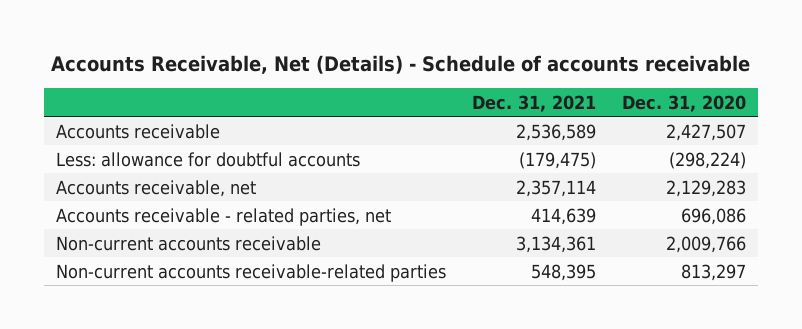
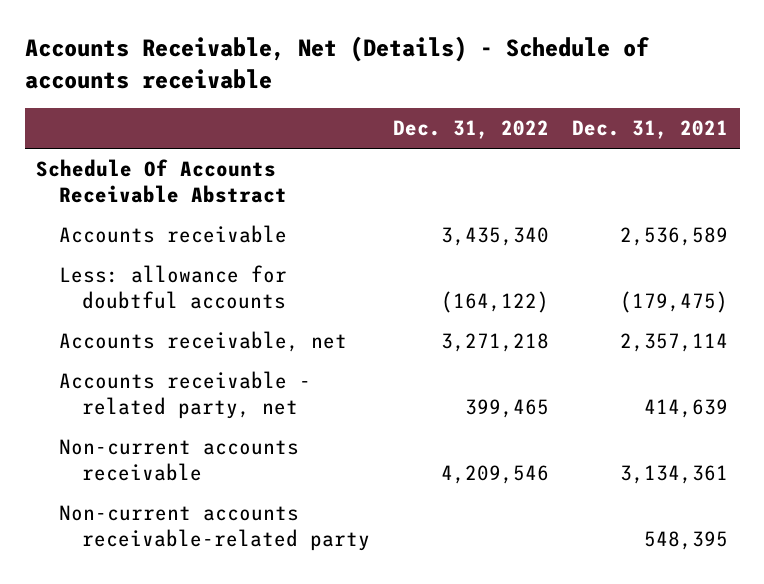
[621,94,746,112] Dec. 31, 2020 -> none
none -> [393,120,550,140] Dec. 31, 2022
none -> [36,159,288,204] Schedule Of Accounts Receivable Abstract
[56,207,392,226] Accounts receivable - related parties, net -> [59,371,312,420] Accounts receivable - related party, net
[56,263,447,282] Non-current accounts receivable-related parties -> [59,505,371,552] Non-current accounts receivable-related party

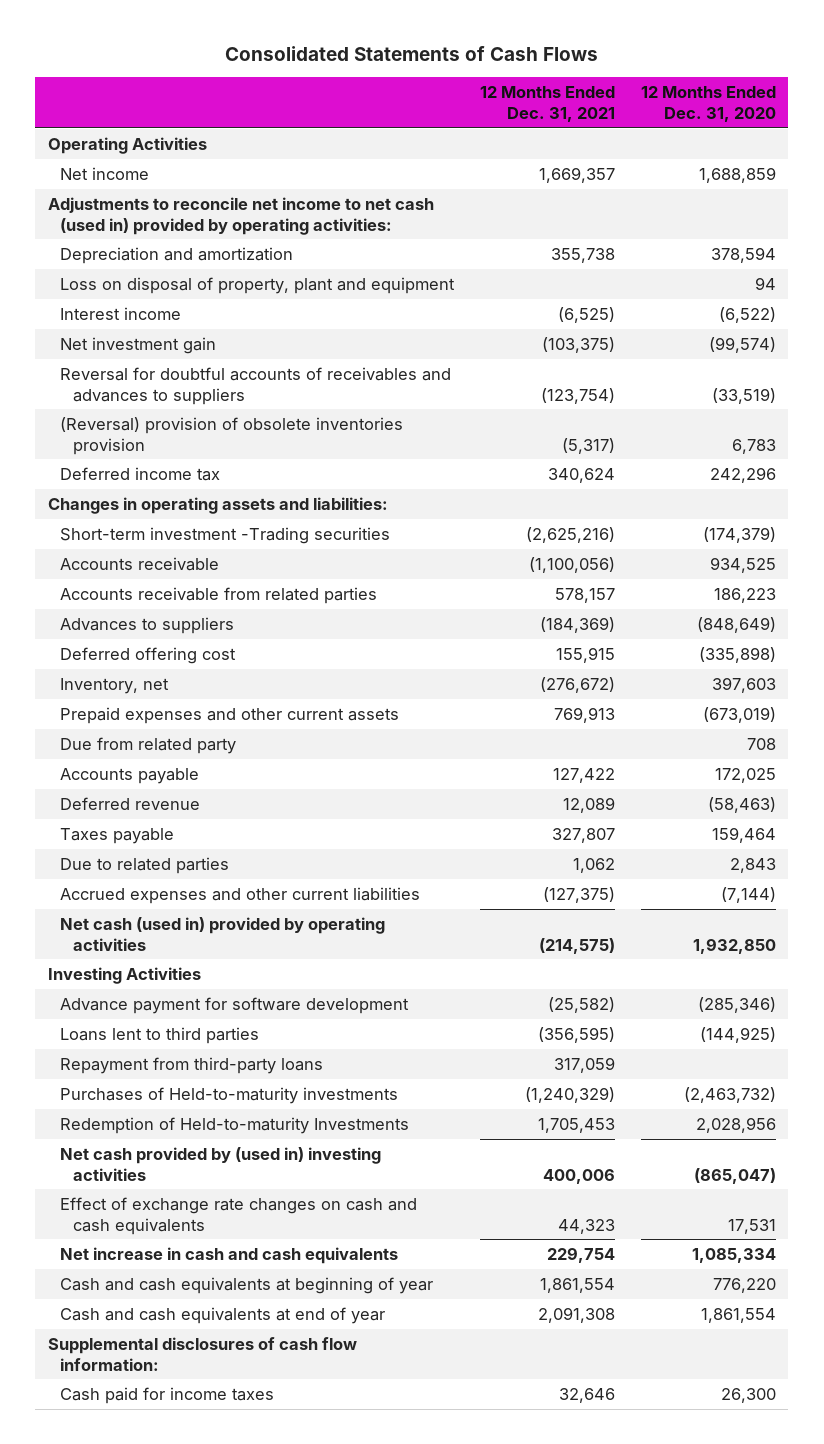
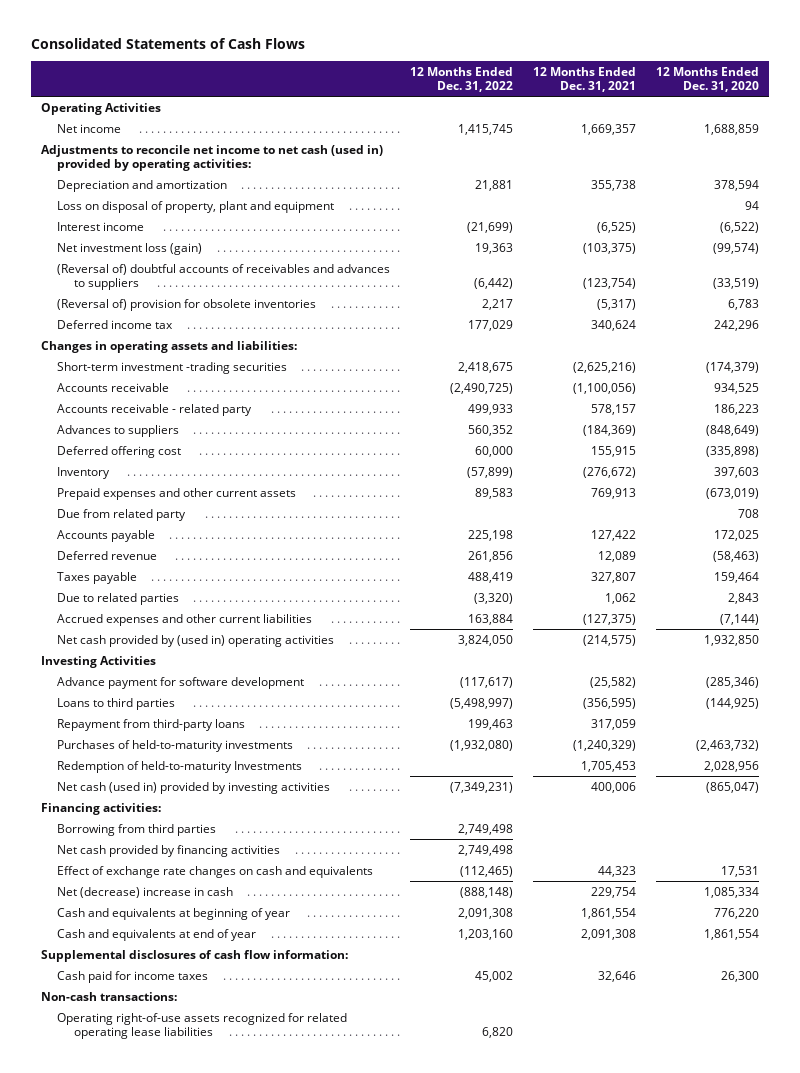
none -> [410,67,514,92] 12 Months Ended Dec. 31, 2022
[60,336,217,354] Net investment gain -> [57,242,203,255] Net investment loss (gain)
[60,366,452,405] Reversal for doubtful accounts of receivables and advances to suppliers -> [57,263,391,290] (Reversal of) doubtful accounts of receivables and advances to suppliers
[60,416,404,455] (Reversal) provision of obsolete inventories provision -> [57,298,317,311] (Reversal of) provision for obsolete inventories
[60,526,391,544] Short-term investment -Trading securities -> [57,361,288,374] Short-term investment -trading securities
[60,586,378,604] Accounts receivable from related parties -> [57,403,253,416] Accounts receivable - related party
[60,677,170,694] Inventory, net -> [57,466,111,479] Inventory
[60,916,386,951] Net cash (used in) provided by operating activities -> [57,634,335,647] Net cash provided by (used in) operating activities
[60,1026,260,1044] Loans lent to third parties -> [57,697,176,710] Loans to third parties
[60,1086,399,1104] Purchases of Held-to-maturity investments -> [57,739,294,752] Purchases of held-to-maturity investments
[60,1116,410,1134] Redemption of Held-to-maturity Investments -> [57,760,303,773] Redemption of held-to-maturity Investments
[60,1146,382,1181] Net cash provided by (used in) investing activities -> [57,781,331,794] Net cash (used in) provided by investing activities
none -> [40,802,161,815] Financing activities:
none -> [57,823,217,836] Borrowing from third parties
none -> [57,844,281,857] Net cash provided by financing activities
[60,1196,418,1235] Effect of exchange rate changes on cash and cash equivalents -> [57,865,374,878] Effect of exchange rate changes on cash and equivalents
[60,1246,399,1264] Net increase in cash and cash equivalents -> [57,886,234,898] Net (decrease) increase in cash
[60,1276,434,1294] Cash and cash equivalents at beginning of year -> [57,907,291,920] Cash and equivalents at beginning of year
[60,1306,386,1324] Cash and cash equivalents at end of year -> [57,928,257,941] Cash and equivalents at end of year
none -> [40,991,177,1001] Non-cash transactions:
none -> [57,1012,348,1039] Operating right-of-use assets recognized for related operating lease liabilities

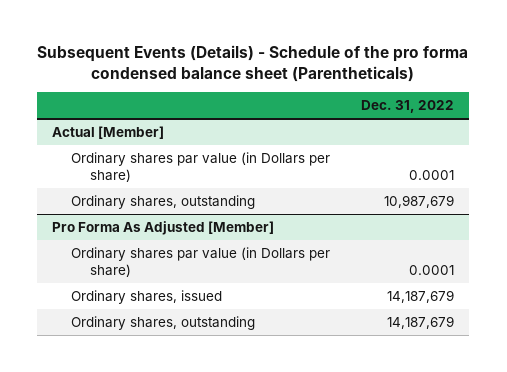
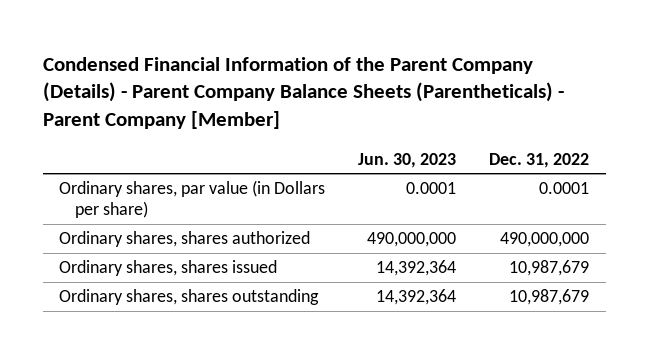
[37,44,469,82] Subsequent Events (Details) - Schedule of the pro forma condensed balance sheet (Parentheticals) -> [42,56,564,130] Condensed Financial Information of the Parent Company (Details) - Parent Company Balance Sheets (Parentheticals) - Parent Company [Member]
none -> [358,152,457,168] Jun. 30, 2023
[52,125,165,139] Actual [Member] -> none
[52,220,275,235] Pro Forma As Adjusted [Member] -> none
[71,246,331,278] Ordinary shares par value (in Dollars per share) -> none
[71,151,331,183] Ordinary shares par value (in Dollars per share) -> [59,180,326,219] Ordinary shares, par value (in Dollars per share)
[71,194,256,209] Ordinary shares, outstanding -> [59,231,311,248] Ordinary shares, shares authorized
[384,194,455,208] 10,987,679 -> [500,232,590,248] 490,000,000
[71,289,223,304] Ordinary shares, issued -> [59,260,278,277] Ordinary shares, shares issued
[387,289,455,303] 14,187,679 -> [509,260,590,277] 10,987,679
[71,315,256,330] Ordinary shares, outstanding -> [59,289,320,306] Ordinary shares, shares outstanding
[387,315,455,329] 14,187,679 -> [509,289,590,306] 10,987,679

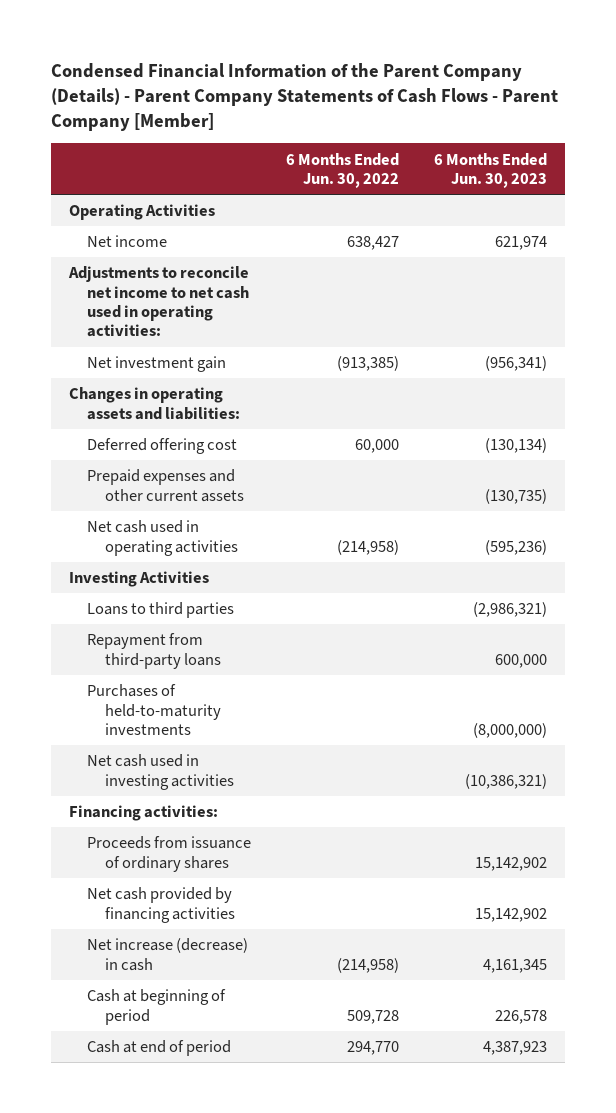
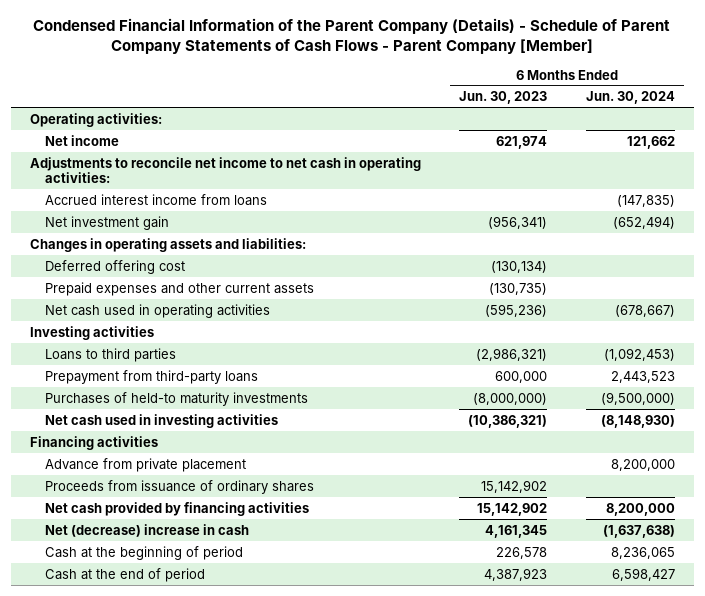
[51,62,559,132] Condensed Financial Information of the Parent Company (Details) - Parent Company Statements of Cash Flows - Parent Company [Member] -> [33,18,671,55] Condensed Financial Information of the Parent Company (Details) - Schedule of Parent Company Statements of Cash Flows - Parent Company [Member]
[286,152,400,188] 6 Months Ended Jun. 30, 2022 -> none
none -> [585,91,675,105] Jun. 30, 2024
[68,204,215,221] Operating Activities -> [30,112,163,127] Operating activities:
[67,266,250,338] Adjustments to reconcile net income to net cash used in operating activities: -> [30,156,422,183] Adjustments to reconcile net income to net cash in operating activities:
none -> [44,193,267,206] Accrued interest income from loans
[68,571,209,588] Investing Activities -> [30,325,155,340] Investing activities
[87,633,222,669] Repayment from third-party loans -> [44,369,258,384] Prepayment from third-party loans
[87,684,222,735] Purchases of held-to-maturity investments -> [44,391,308,406] Purchases of held-to maturity investments
[68,805,218,822] Financing activities: -> [30,435,159,450] Financing activities
none -> [44,457,246,472] Advance from private placement
[87,938,249,971] Net increase (decrease) in cash -> [44,523,249,537] Net (decrease) increase in cash
[87,989,227,1025] Cash at beginning of period -> [44,545,243,560] Cash at the beginning of period
[87,1040,232,1057] Cash at end of period -> [44,567,205,582] Cash at the end of period

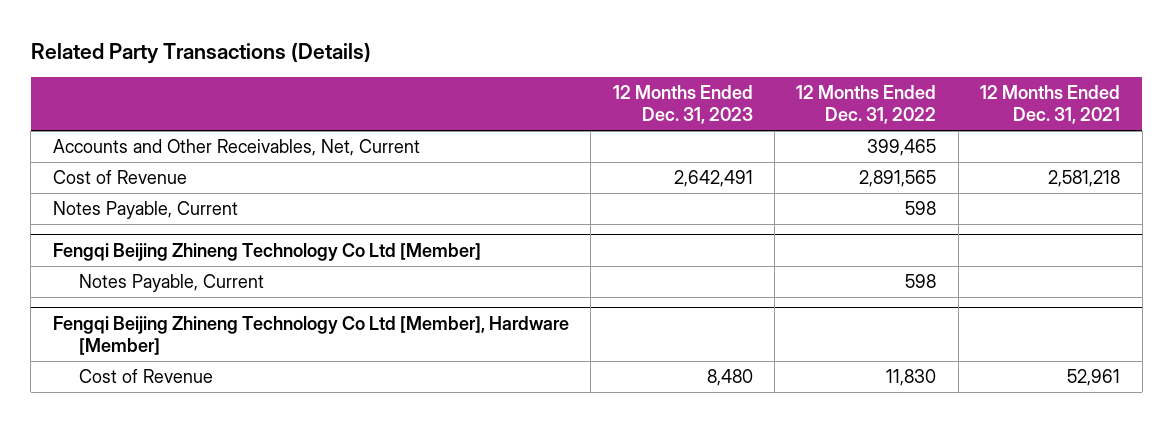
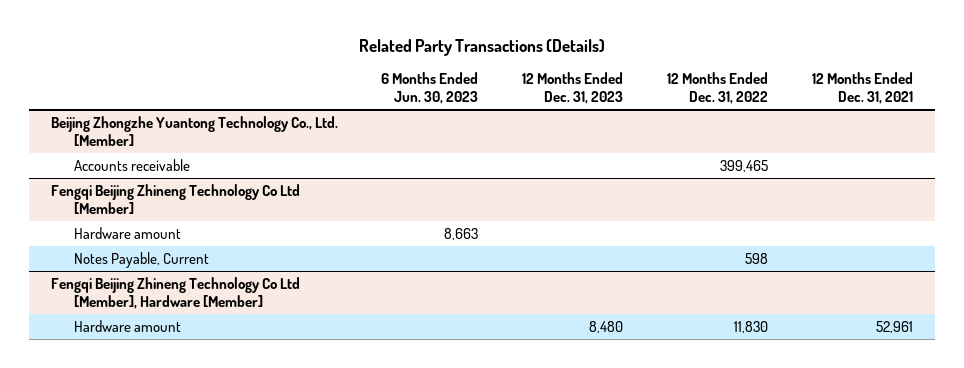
none -> [381,72,479,105] 6 Months Ended Jun. 30, 2023
[52,170,187,185] Cost of Revenue -> none
[52,201,238,220] Notes Payable, Current -> none
none -> [50,115,338,146] Beijing Zhongzhe Yuantong Technology Co., Ltd. [Member]
[52,139,420,157] Accounts and Other Receivables, Net, Current -> [74,158,191,171] Accounts receivable
none -> [74,226,182,239] Hardware amount
[79,369,214,384] Cost of Revenue -> [74,319,182,332] Hardware amount

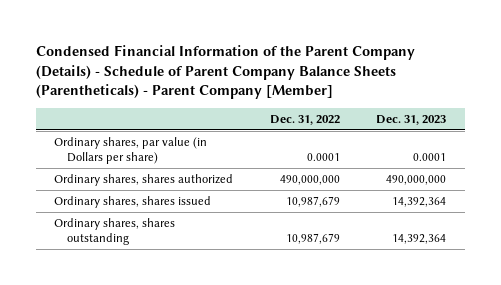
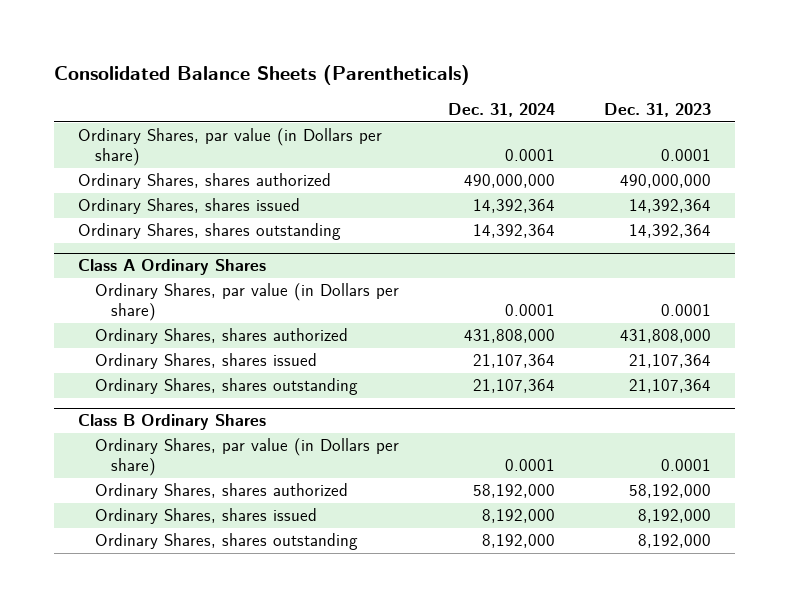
[35,44,415,100] Condensed Financial Information of the Parent Company (Details) - Schedule of Parent Company Balance Sheets (Parentheticals) - Parent Company [Member] -> [53,65,470,86] Consolidated Balance Sheets (Parentheticals)
[269,114,340,125] Dec. 31, 2022 -> none
none -> [447,103,555,118] Dec. 31, 2024
[54,136,208,164] Ordinary shares, par value (in Dollars per share) -> [78,128,383,167] Ordinary Shares, par value (in Dollars per share)
[54,173,234,186] Ordinary shares, shares authorized -> [78,173,332,190] Ordinary Shares, shares authorized
[54,195,212,208] Ordinary shares, shares issued -> [78,198,301,215] Ordinary Shares, shares issued
none -> [78,223,342,241] Ordinary Shares, shares outstanding
none -> [78,259,267,276] Class A Ordinary Shares
none -> [94,283,399,322] Ordinary Shares, par value (in Dollars per share)
none -> [94,328,348,345] Ordinary Shares, shares authorized
[54,217,176,245] Ordinary shares, shares outstanding -> [94,353,317,370] Ordinary Shares, shares issued
[392,233,447,244] 14,392,364 -> [628,354,711,369] 21,107,364
none -> [94,378,358,396] Ordinary Shares, shares outstanding
none -> [78,414,267,431] Class B Ordinary Shares
none -> [94,438,399,477] Ordinary Shares, par value (in Dollars per share)
none -> [94,483,348,500] Ordinary Shares, shares authorized
none -> [94,508,317,525] Ordinary Shares, shares issued
none -> [94,533,358,551] Ordinary Shares, shares outstanding

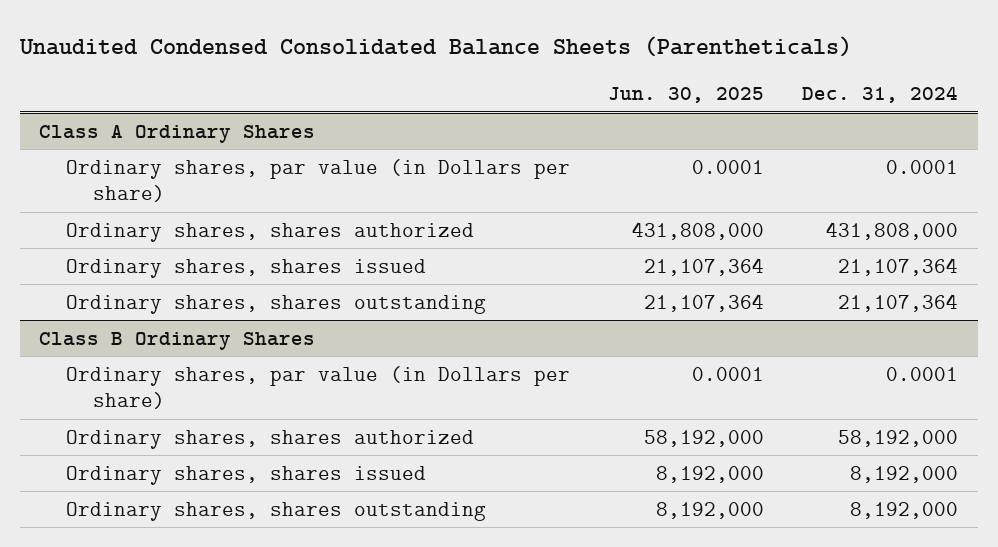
[53,65,470,86] Consolidated Balance Sheets (Parentheticals) -> [19,35,853,57] Unaudited Condensed Consolidated Balance Sheets (Parentheticals)
[603,103,711,118] Dec. 31, 2023 -> none
none -> [608,87,765,104] Jun. 30, 2025
[78,128,383,167] Ordinary Shares, par value (in Dollars per share) -> none
[78,173,332,190] Ordinary Shares, shares authorized -> none
[78,198,301,215] Ordinary Shares, shares issued -> none
[78,223,342,241] Ordinary Shares, shares outstanding -> none
[94,283,399,322] Ordinary Shares, par value (in Dollars per share) -> [66,158,571,203] Ordinary shares, par value (in Dollars per share)
[94,328,348,345] Ordinary Shares, shares authorized -> [66,222,475,242] Ordinary shares, shares authorized
[94,353,317,370] Ordinary Shares, shares issued -> [66,258,427,278] Ordinary shares, shares issued
[94,378,358,396] Ordinary Shares, shares outstanding -> [66,294,487,314] Ordinary shares, shares outstanding
[94,438,399,477] Ordinary Shares, par value (in Dollars per share) -> [66,365,571,410] Ordinary shares, par value (in Dollars per share)
[94,483,348,500] Ordinary Shares, shares authorized -> [66,429,475,449] Ordinary shares, shares authorized
[94,508,317,525] Ordinary Shares, shares issued -> [66,465,427,485] Ordinary shares, shares issued
[94,533,358,551] Ordinary Shares, shares outstanding -> [66,501,487,521] Ordinary shares, shares outstanding

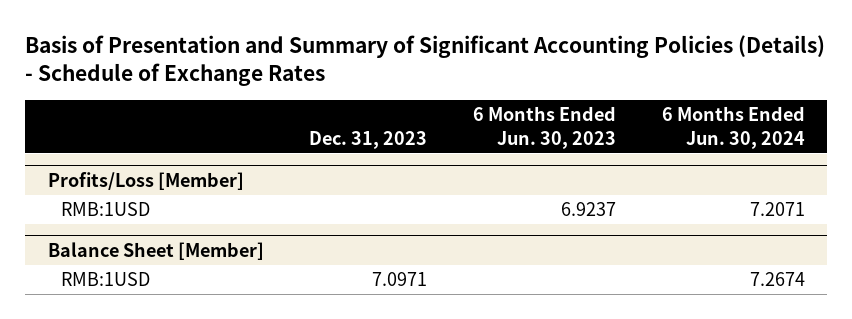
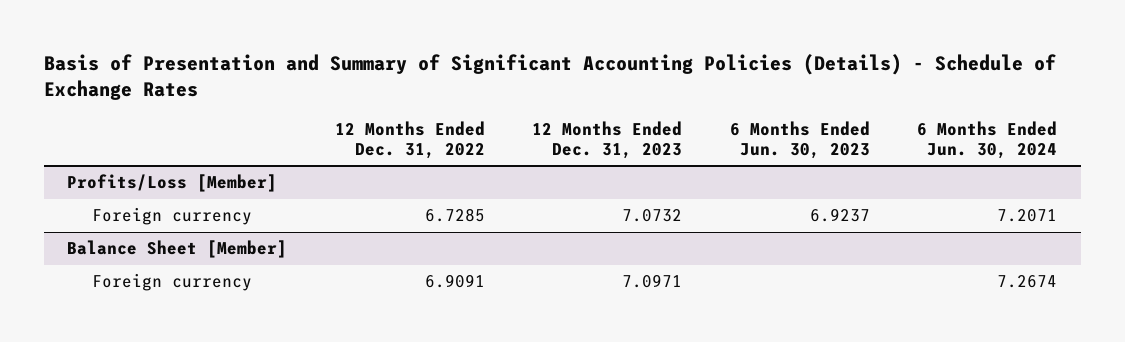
[309,130,428,149] Dec. 31, 2023 -> none
none -> [334,120,485,159] 12 Months Ended Dec. 31, 2022
none -> [532,120,683,159] 12 Months Ended Dec. 31, 2023
[60,202,150,217] RMB:1USD -> [92,207,253,226] Foreign currency
[60,272,150,287] RMB:1USD -> [92,273,253,292] Foreign currency

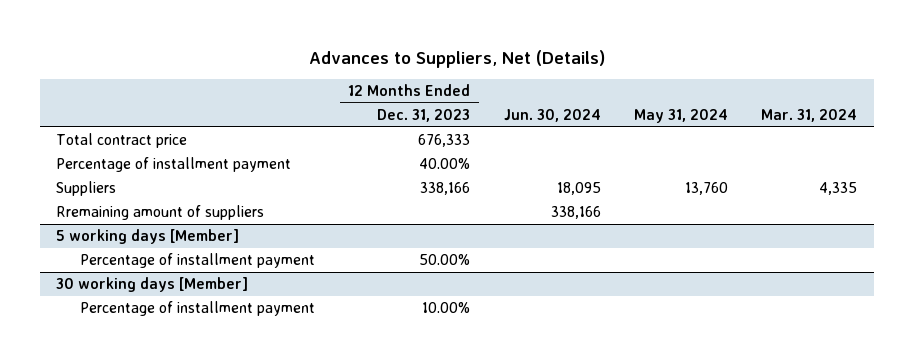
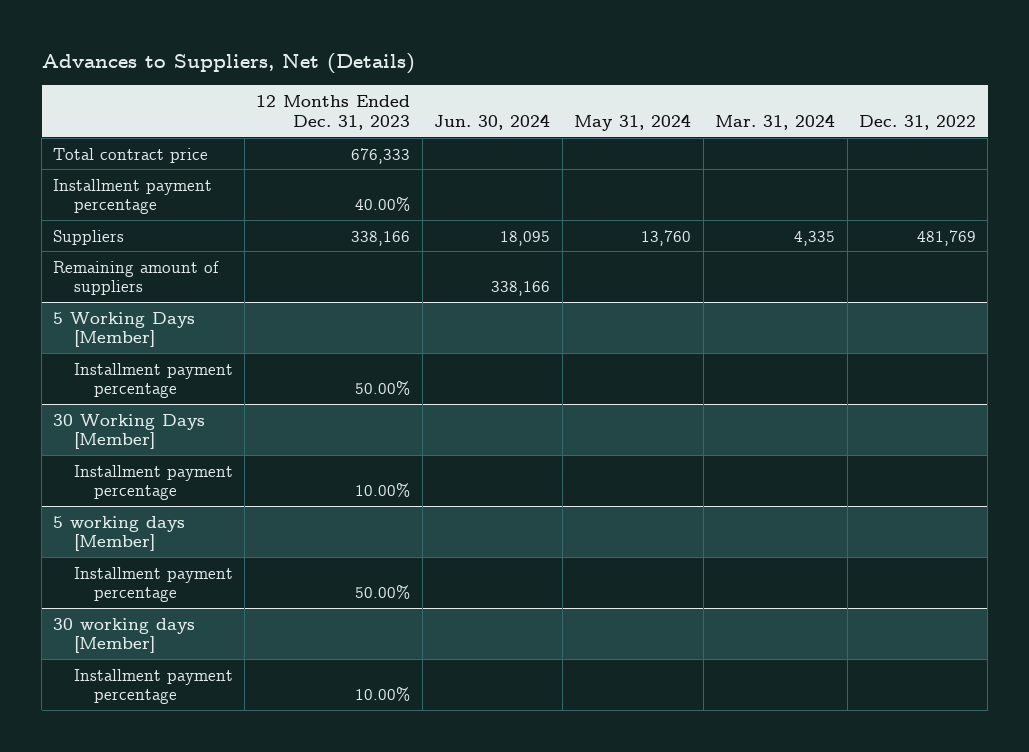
none -> [858,114,976,130] Dec. 31, 2022
[56,157,292,173] Percentage of installment payment -> [53,178,213,215] Installment payment percentage
[56,205,265,221] Rremaining amount of suppliers -> [53,260,220,296] Remaining amount of suppliers
none -> [53,311,196,348] 5 Working Days [Member]
none -> [73,362,233,399] Installment payment percentage
none -> [53,413,206,450] 30 Working Days [Member]
none -> [73,464,233,501] Installment payment percentage
[80,253,316,269] Percentage of installment payment -> [73,566,233,603] Installment payment percentage
[80,301,316,317] Percentage of installment payment -> [73,668,233,705] Installment payment percentage

